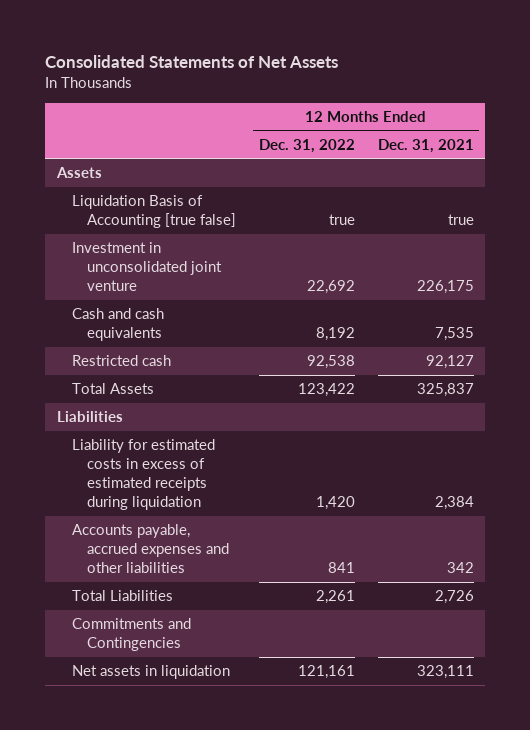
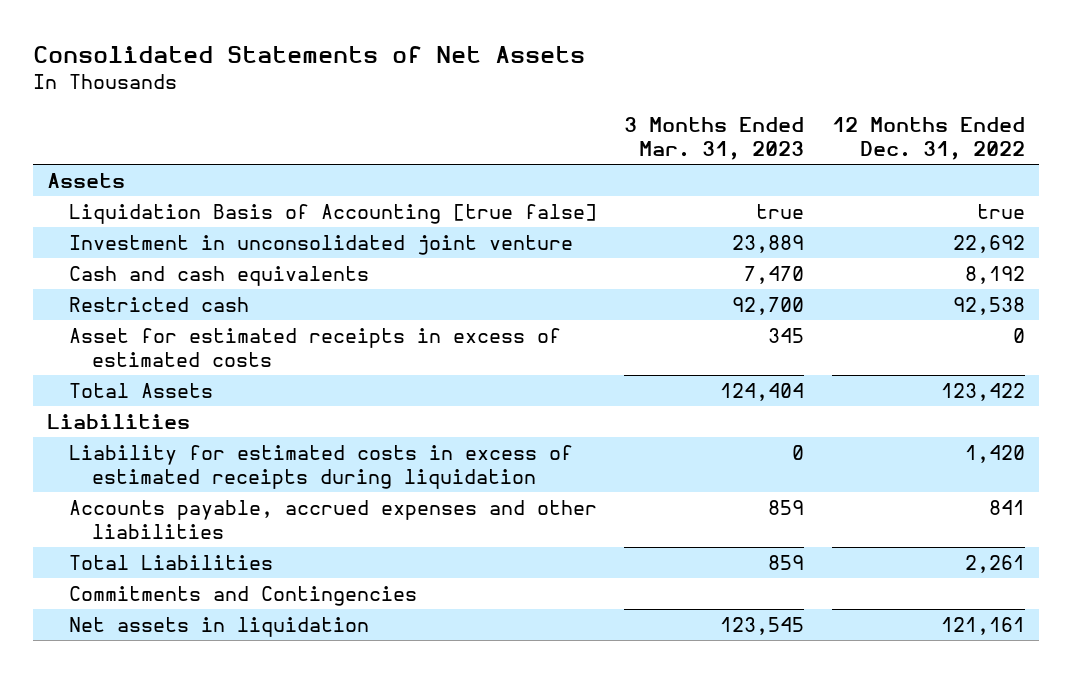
[377,138,474,153] Dec. 31, 2021 -> none
none -> [624,116,805,161] 3 Months Ended Mar. 31, 2023
none -> [69,327,562,368] Asset for estimated receipts in excess of estimated costs

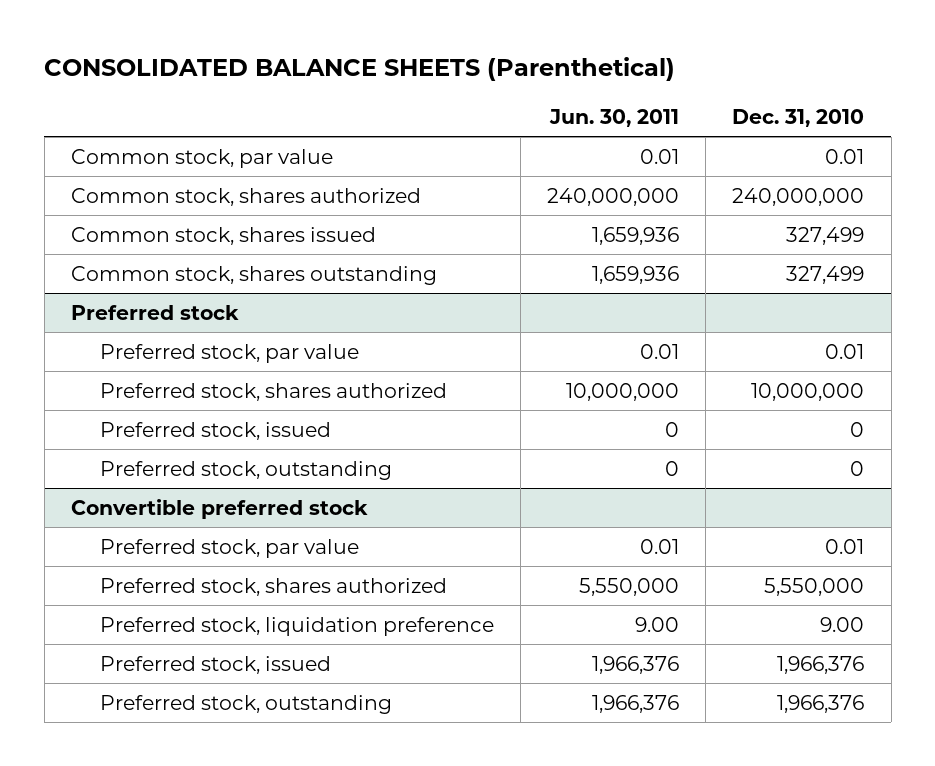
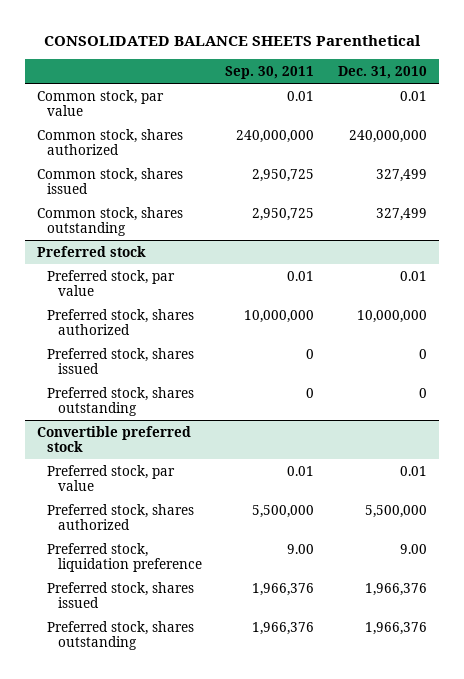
[44,57,676,82] CONSOLIDATED BALANCE SHEETS (Parenthetical) -> [44,34,422,46] CONSOLIDATED BALANCE SHEETS Parenthetical
[549,108,680,127] Jun. 30, 2011 -> none
none -> [225,65,315,79] Sep. 30, 2011
[100,421,332,440] Preferred stock, issued -> [47,347,195,375] Preferred stock, shares issued
[100,460,393,480] Preferred stock, outstanding -> [47,386,195,417] Preferred stock, shares outstanding
[764,577,865,596] 5,550,000 -> [365,504,428,518] 5,500,000
[100,655,332,674] Preferred stock, issued -> [47,581,195,609] Preferred stock, shares issued
[100,694,393,714] Preferred stock, outstanding -> [47,620,195,651] Preferred stock, shares outstanding

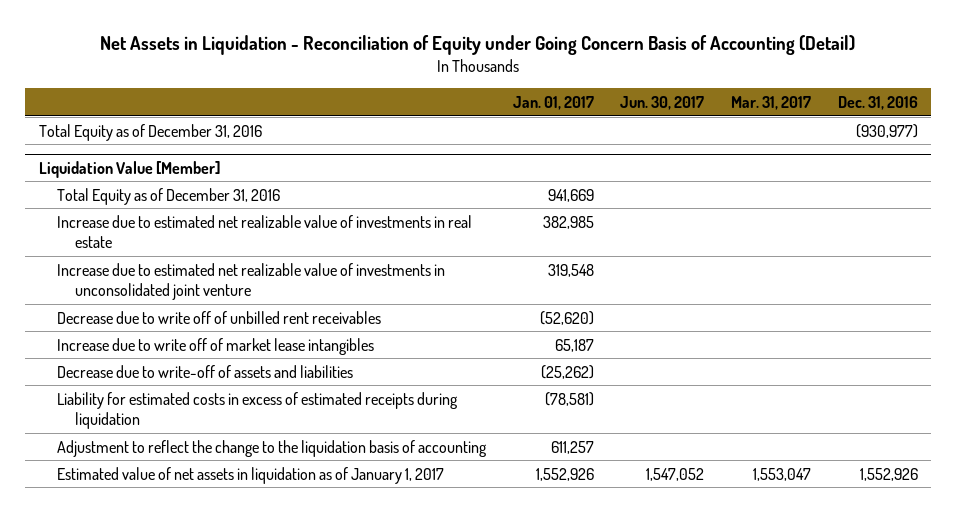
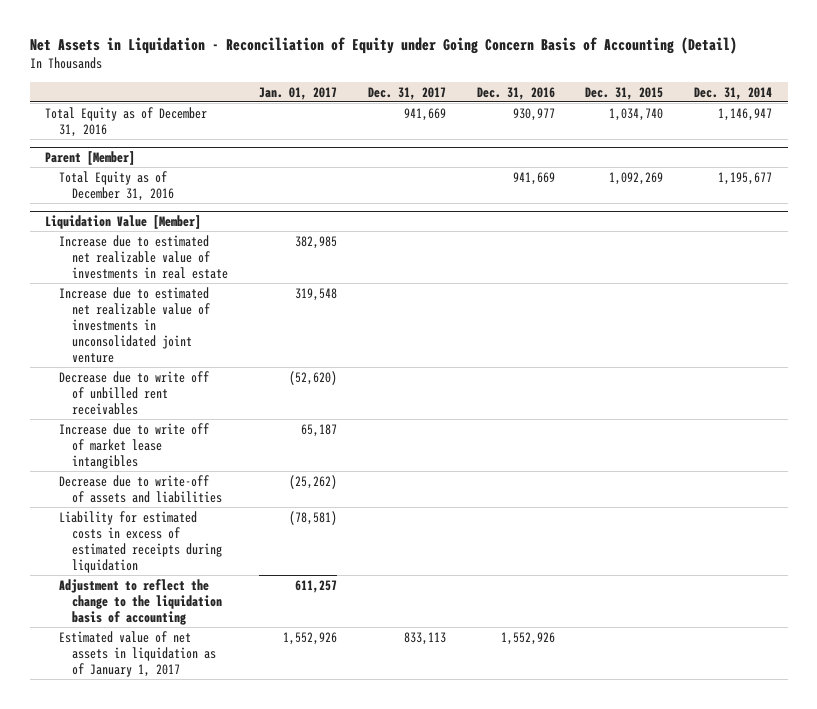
[620,95,705,110] Jun. 30, 2017 -> none
[730,95,811,110] Mar. 31, 2017 -> none
none -> [367,86,446,100] Dec. 31, 2017
none -> [585,86,664,100] Dec. 31, 2015
none -> [694,86,773,100] Dec. 31, 2014
[855,123,918,138] (930,977) -> [512,107,555,121] 930,977
none -> [45,150,136,165] Parent [Member]
none -> [58,170,175,201] Total Equity as of December 31, 2016
[56,187,280,205] Total Equity as of December 31, 2016 -> none

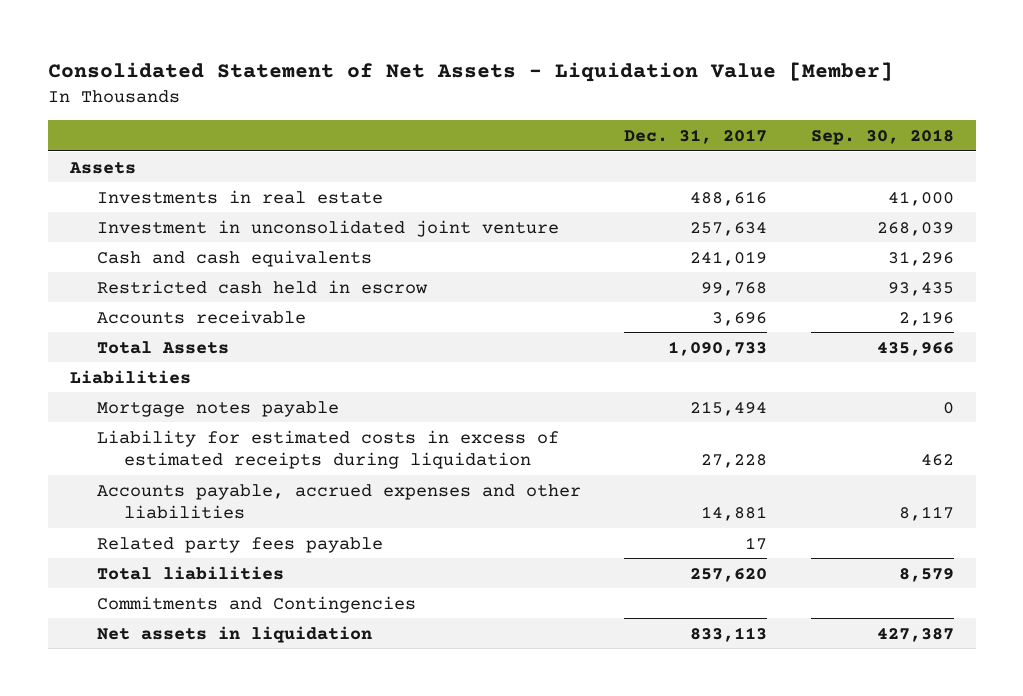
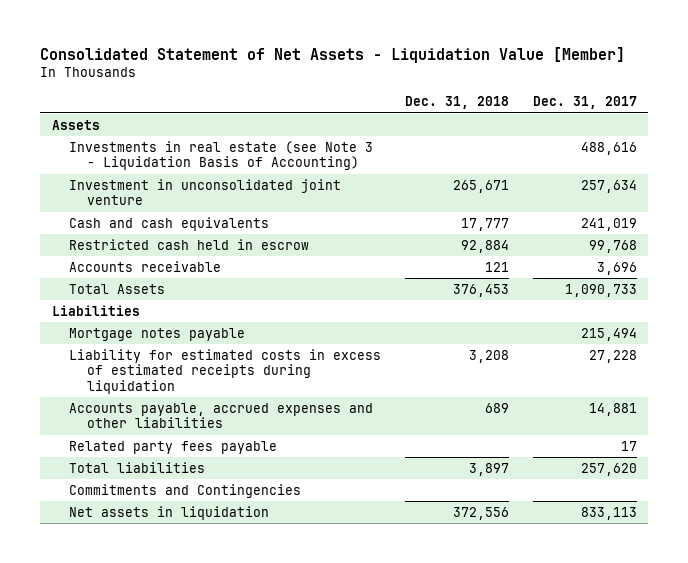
[810,128,954,145] Sep. 30, 2018 -> none
none -> [404,96,509,110] Dec. 31, 2018
[96,189,383,204] Investments in real estate -> [69,140,374,171] Investments in real estate (see Note 3 - Liquidation Basis of Accounting)

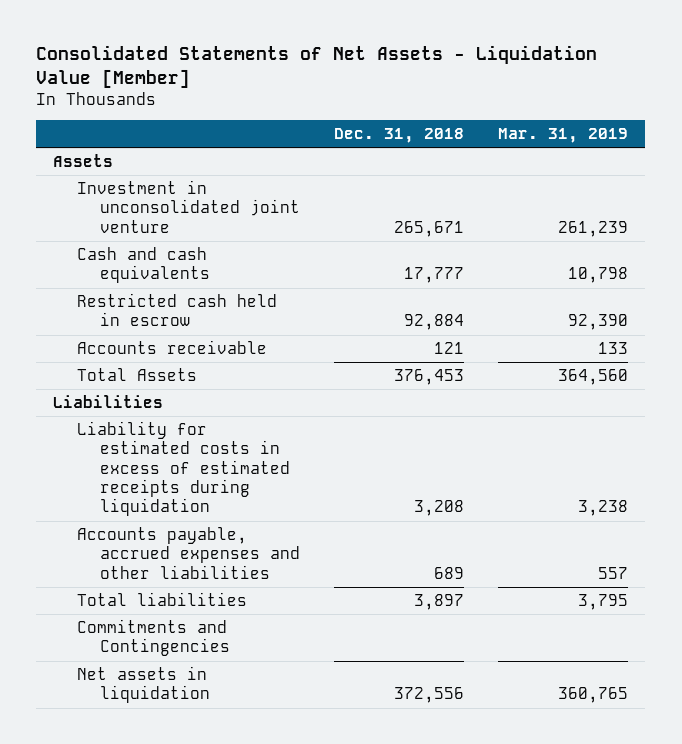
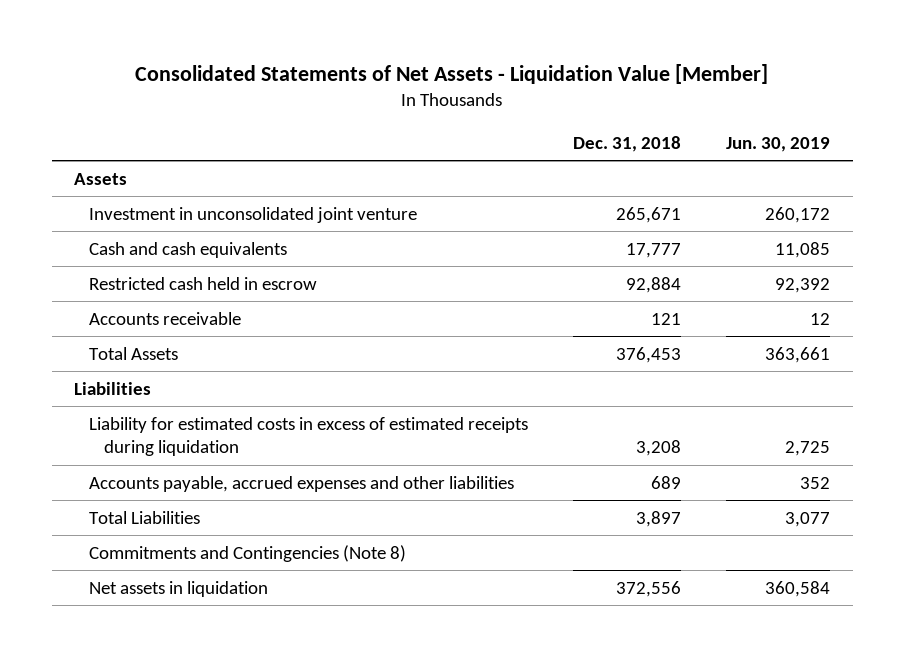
[498,127,629,143] Mar. 31, 2019 -> none
none -> [726,136,831,152] Jun. 30, 2019
[76,591,247,606] Total liabilities -> [89,510,201,524] Total Liabilities
[76,618,230,657] Commitments and Contingencies -> [89,544,407,562] Commitments and Contingencies (Note 8)

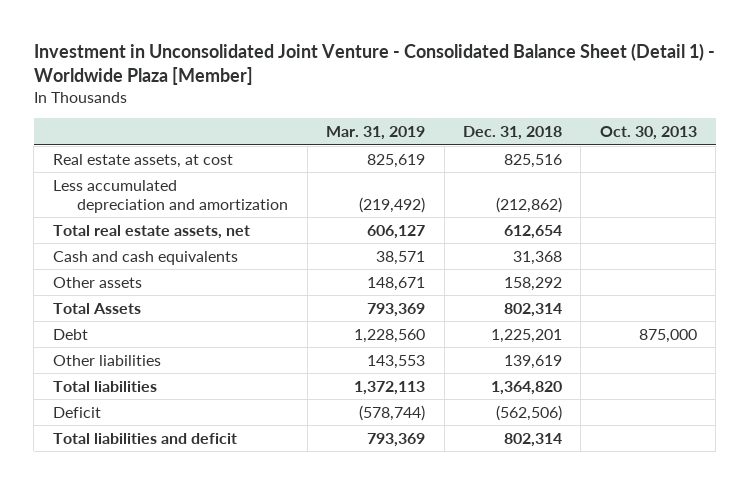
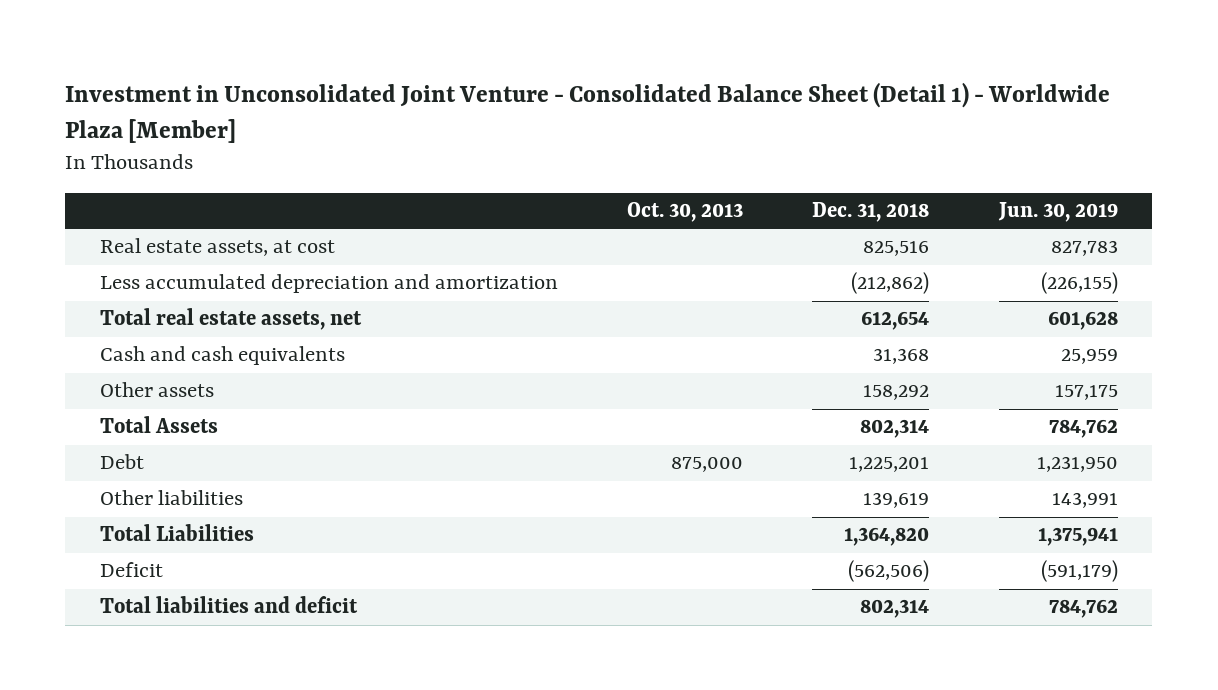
[326,126,426,141] Mar. 31, 2019 -> none
none -> [997,201,1118,222] Jun. 30, 2019
[52,380,157,392] Total liabilities -> [100,524,255,542] Total Liabilities

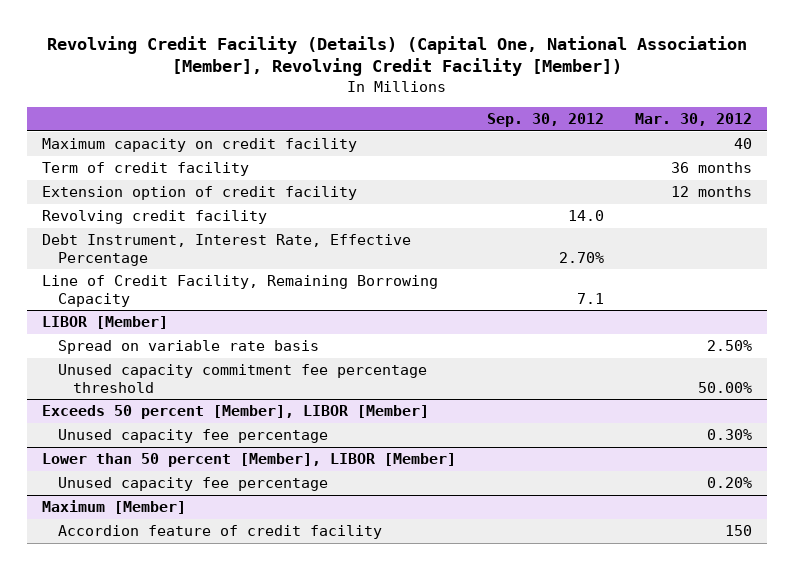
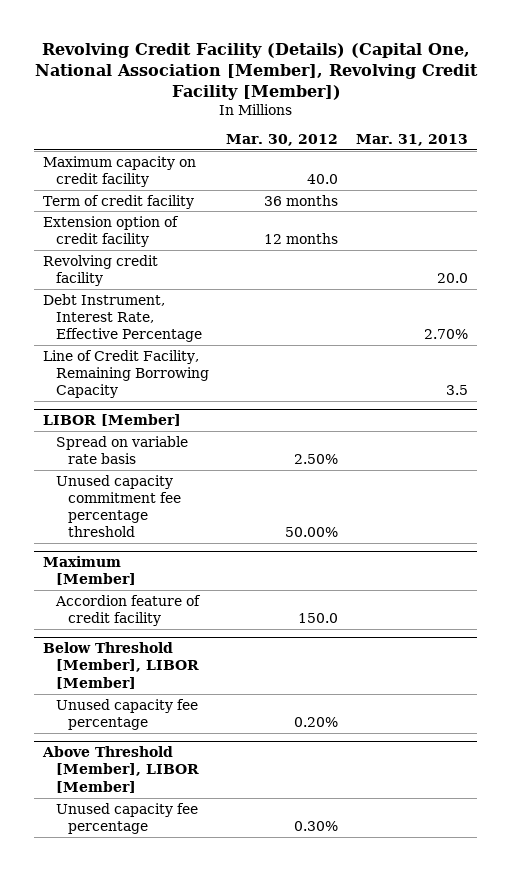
[487,113,605,128] Sep. 30, 2012 -> none
none -> [356,133,469,146] Mar. 31, 2013
[734,138,753,150] 40 -> [307,173,339,184] 40.0
[42,405,430,420] Exceeds 50 percent [Member], LIBOR [Member] -> none
[57,429,328,444] Unused capacity fee percentage -> none
[42,453,457,468] Lower than 50 percent [Member], LIBOR [Member] -> none
[57,477,328,492] Unused capacity fee percentage -> none
[725,525,753,537] 150 -> [298,612,339,623] 150.0
none -> [43,642,199,689] Below Threshold [Member], LIBOR [Member]
none -> [55,698,198,730] Unused capacity fee percentage
none -> [42,746,199,793] Above Threshold [Member], LIBOR [Member]
none -> [55,802,198,834] Unused capacity fee percentage

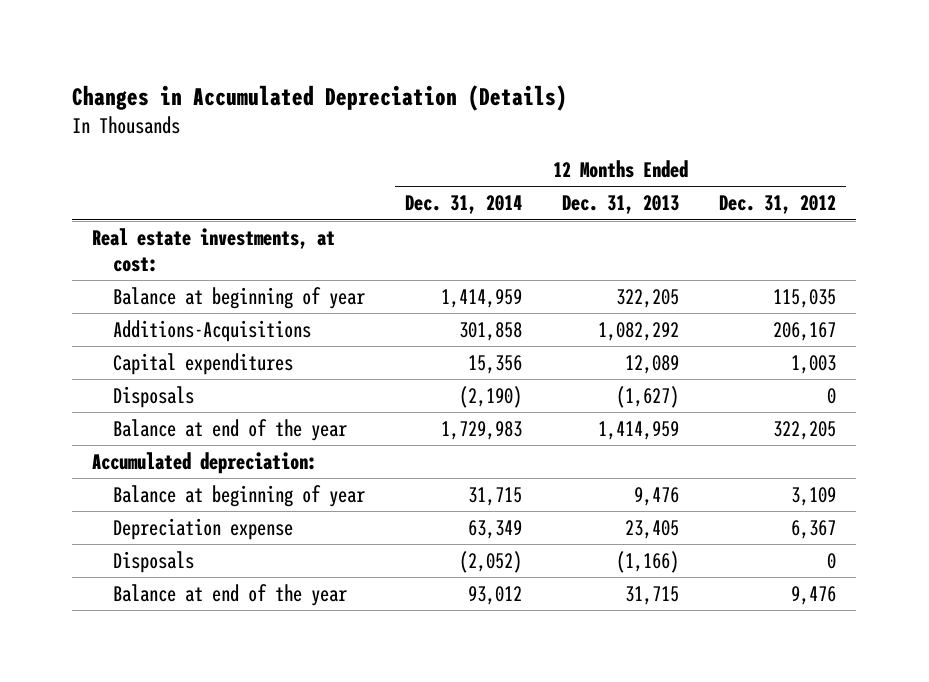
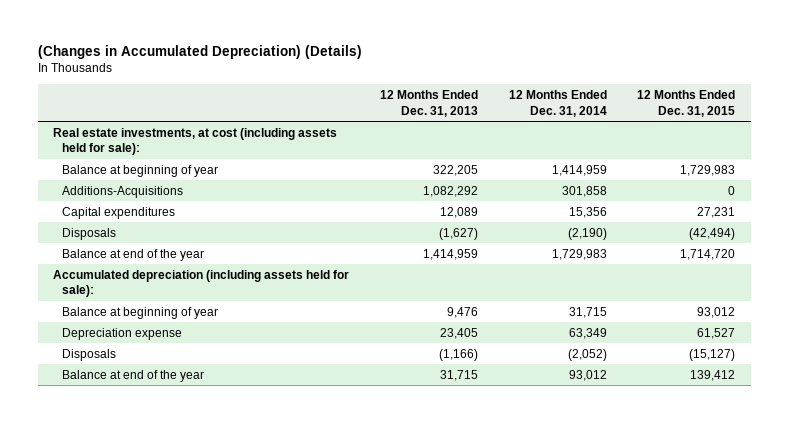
[72,84,568,111] Changes in Accumulated Depreciation (Details) -> [37,45,362,60] (Changes in Accumulated Depreciation) (Details)
[719,195,837,215] Dec. 31, 2012 -> none
none -> [637,90,736,117] 12 Months Ended Dec. 31, 2015
[92,227,336,272] Real estate investments, at cost: -> [53,127,338,156] Real estate investments, at cost (including assets held for sale):
[92,451,318,474] Accumulated depreciation: -> [53,269,350,298] Accumulated depreciation (including assets held for sale):

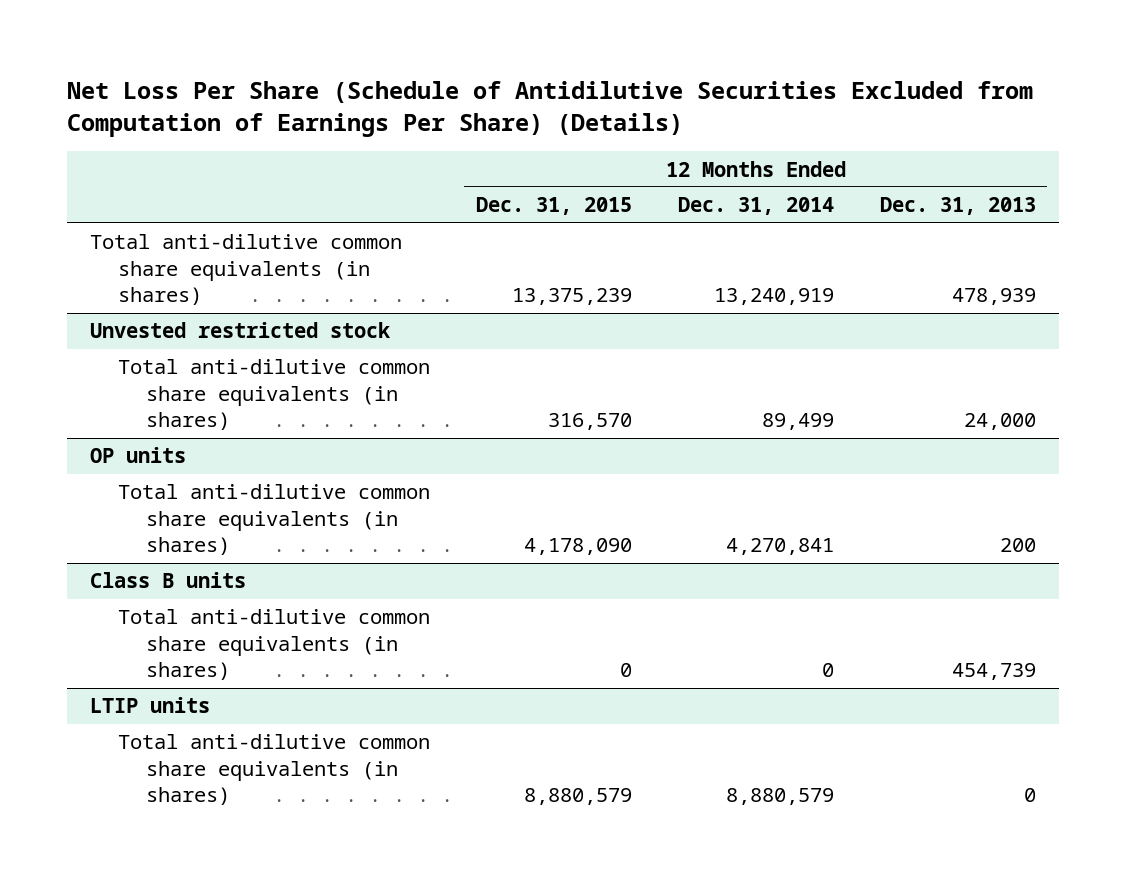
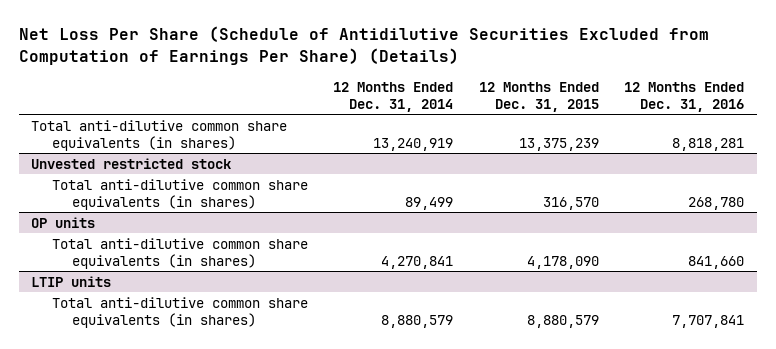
[879,197,1036,216] Dec. 31, 2013 -> none
none -> [624,81,745,112] 12 Months Ended Dec. 31, 2016
[90,572,247,589] Class B units -> none
[117,609,430,681] Total anti-dilutive common share equivalents (in shares) -> none

